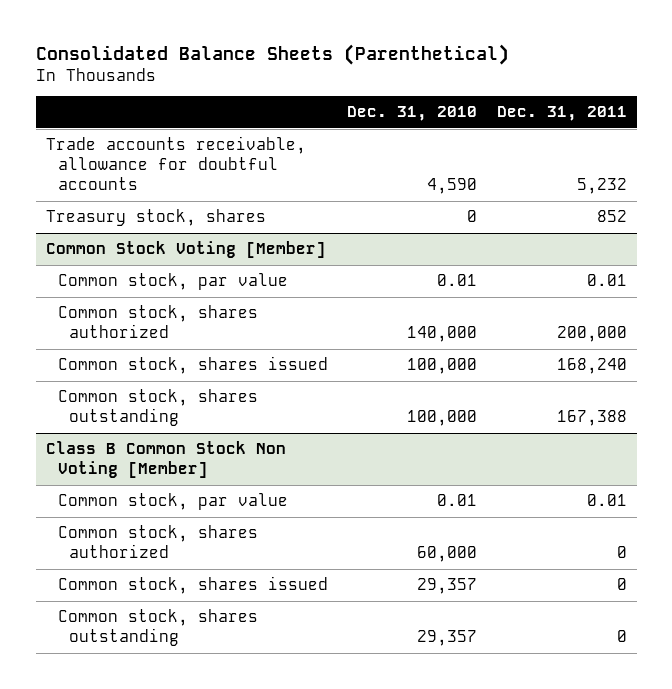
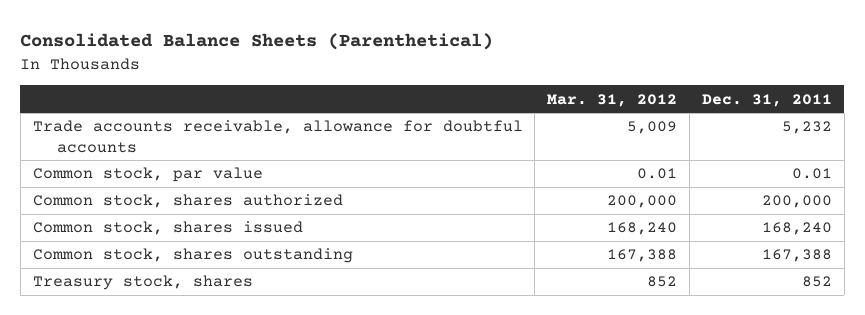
[347,106,478,122] Dec. 31, 2010 -> none
none -> [547,93,678,107] Mar. 31, 2012
[45,241,326,259] Common Stock Voting [Member] -> none
[45,441,286,479] Class B Common Stock Non Voting [Member] -> none
[57,493,288,511] Common stock, par value -> none
[57,525,258,559] Common stock, shares authorized -> none
[57,576,328,595] Common stock, shares issued -> none
[57,609,258,647] Common stock, shares outstanding -> none
[45,209,266,227] Treasury stock, shares -> [32,275,253,291] Treasury stock, shares

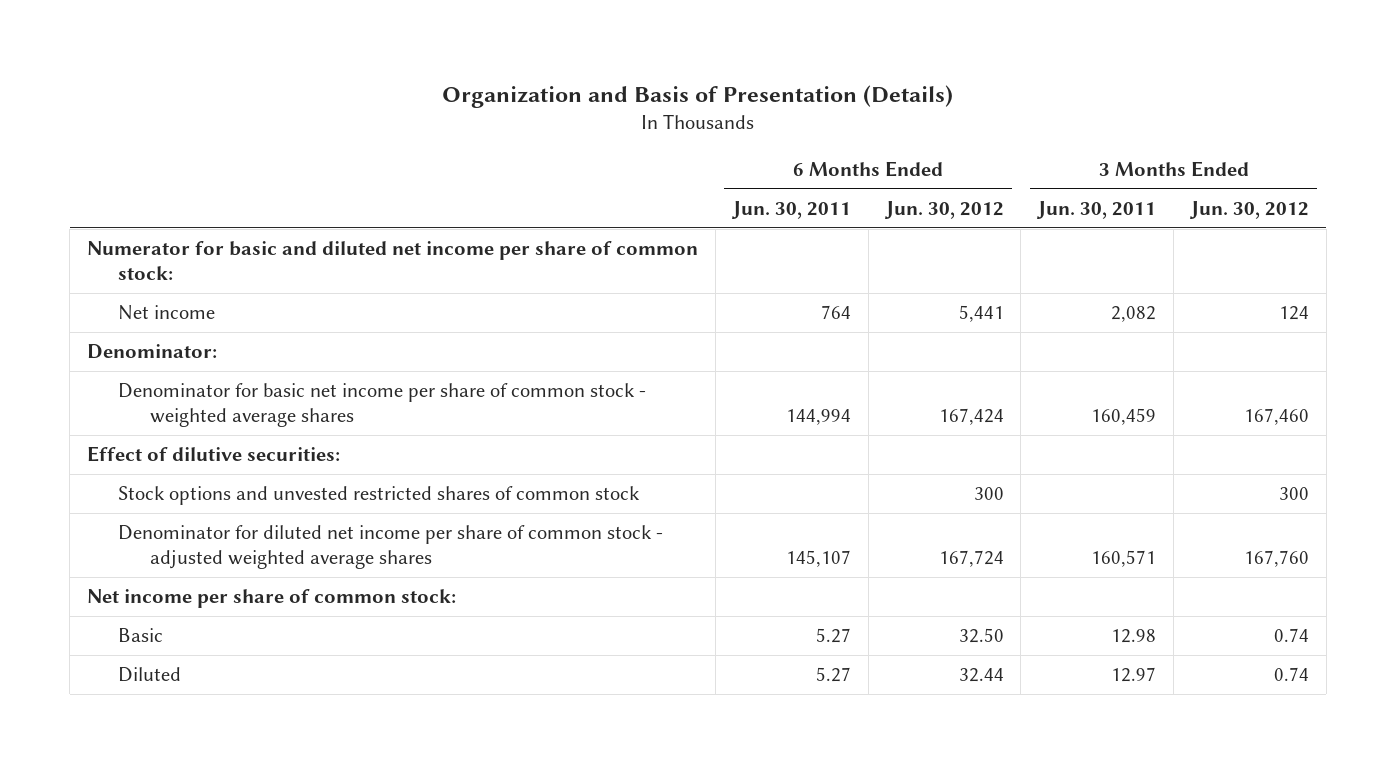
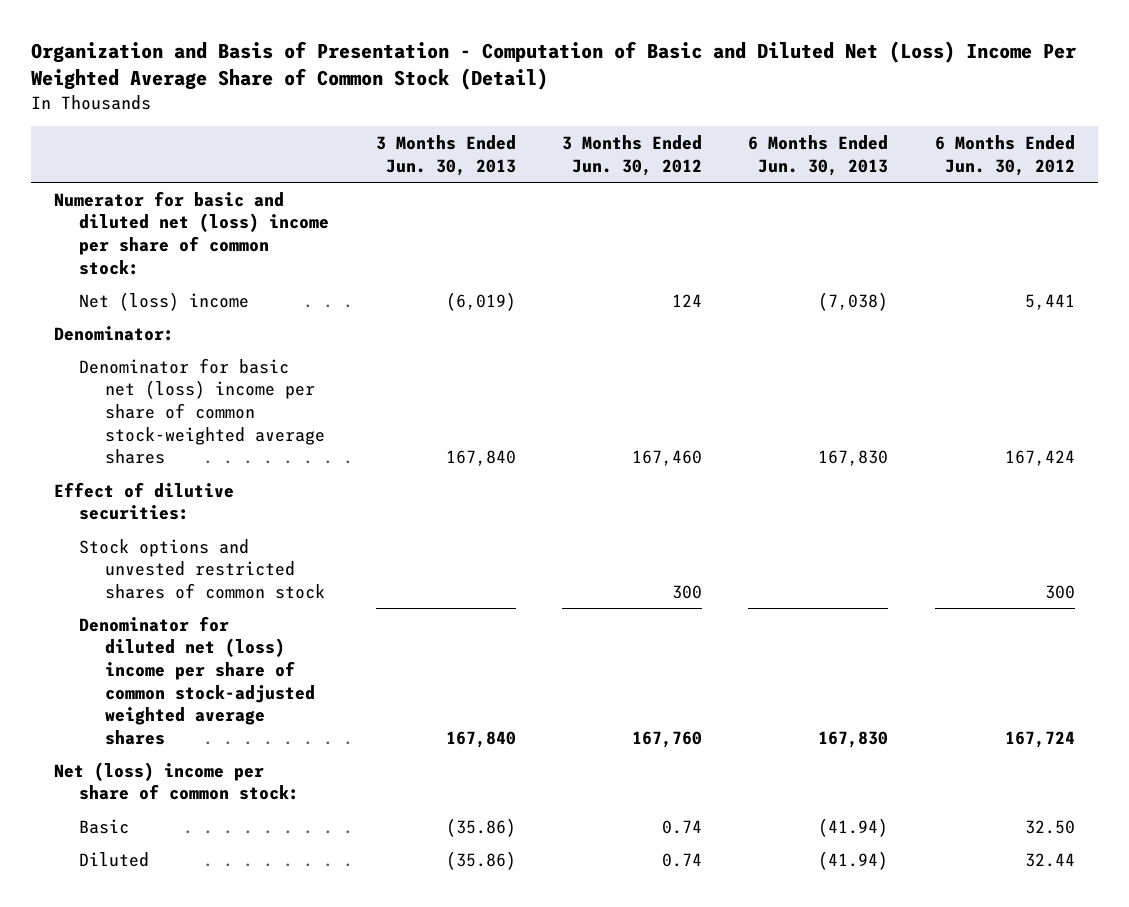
[442,84,954,108] Organization and Basis of Presentation (Details) -> [30,41,1077,91] Organization and Basis of Presentation - Computation of Basic and Diluted Net (Loss) Income Per Weighted Average Share of Common Stock (Detail)
[730,200,851,219] Jun. 30, 2011 -> none
[1036,200,1157,219] Jun. 30, 2011 -> none
none -> [375,135,516,176] 3 Months Ended Jun. 30, 2013
none -> [748,135,889,176] 6 Months Ended Jun. 30, 2013
[87,241,699,280] Numerator for basic and diluted net income per share of common stock: -> [54,190,330,275] Numerator for basic and diluted net (loss) income per share of common stock:
[118,305,216,321] Net income -> [79,291,250,311] Net (loss) income
[118,383,647,427] Denominator for basic net income per share of common stock - weighted average shares -> [79,357,325,465] Denominator for basic net (loss) income per share of common stock-weighted average shares
[118,525,664,569] Denominator for diluted net income per share of common stock - adjusted weighted average shares -> [79,615,315,745] Denominator for diluted net (loss) income per share of common stock-adjusted weighted average shares
[87,589,457,609] Net income per share of common stock: -> [54,761,300,801] Net (loss) income per share of common stock:

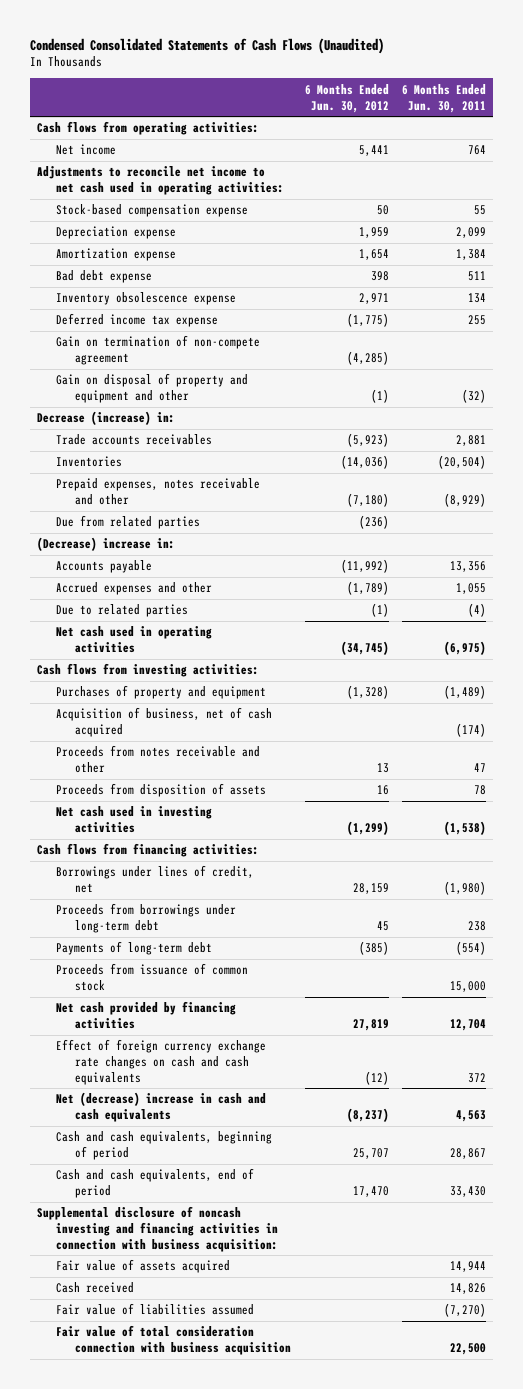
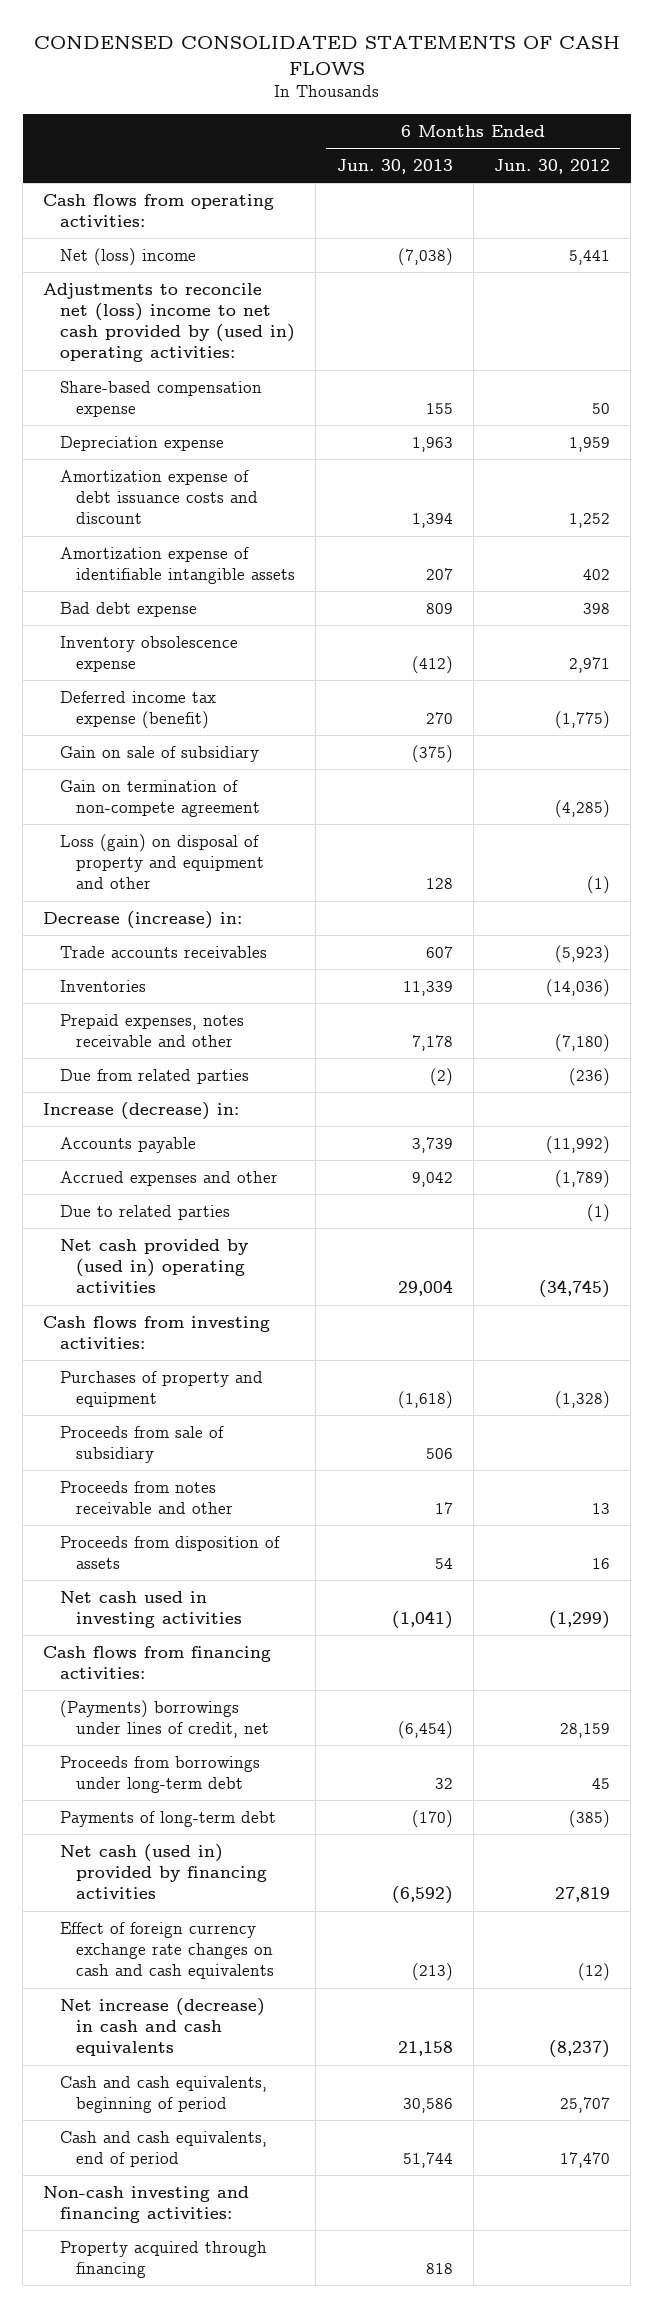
[30,37,385,54] Condensed Consolidated Statements of Cash Flows (Unaudited) -> [33,35,620,75] CONDENSED CONSOLIDATED STATEMENTS OF CASH FLOWS
[402,83,487,113] 6 Months Ended Jun. 30, 2011 -> none
none -> [336,158,453,174] Jun. 30, 2013
[56,144,117,156] Net income -> [59,247,196,266] Net (loss) income
[37,166,285,196] Adjustments to reconcile net income to net cash used in operating activities: -> [43,282,295,363] Adjustments to reconcile net (loss) income to net cash provided by (used in) operating activities:
[56,204,249,218] Stock-based compensation expense -> [59,380,262,418] Share-based compensation expense
[56,248,177,262] Amortization expense -> none
none -> [59,469,259,525] Amortization expense of debt issuance costs and discount
none -> [59,546,296,585] Amortization expense of identifiable intangible assets
[56,313,219,328] Deferred income tax expense -> [59,690,216,730] Deferred income tax expense (benefit)
none -> [59,745,259,762] Gain on sale of subsidiary
[56,373,249,404] Gain on disposal of property and equipment and other -> [59,833,265,890] Loss (gain) on disposal of property and equipment and other
[37,537,176,552] (Decrease) increase in: -> [43,1101,240,1120] Increase (decrease) in:
[56,626,213,654] Net cash used in operating activities -> [59,1238,248,1294] Net cash provided by (used in) operating activities
[56,707,273,738] Acquisition of business, net of cash acquired -> none
none -> [59,1425,224,1464] Proceeds from sale of subsidiary
[56,865,255,894] Borrowings under lines of credit, net -> [59,1699,270,1739] (Payments) borrowings under lines of credit, net
[56,963,249,992] Proceeds from issuance of common stock -> none
[56,1001,237,1030] Net cash provided by financing activities -> [59,1843,268,1900] Net cash (used in) provided by financing activities
[56,1092,267,1123] Net (decrease) increase in cash and cash equivalents -> [59,1997,265,2057] Net increase (decrease) in cash and cash equivalents
[37,1206,279,1252] Supplemental disclosure of noncash investing and financing activities in connection with business acquisition: -> none
[56,1259,231,1274] Fair value of assets acquired -> none
[56,1282,135,1294] Cash received -> none
[56,1303,255,1316] Fair value of liabilities assumed -> none
[56,1325,292,1356] Fair value of total consideration connection with business acquisition -> none
none -> [43,2185,250,2224] Non-cash investing and financing activities:
none -> [59,2240,267,2279] Property acquired through financing

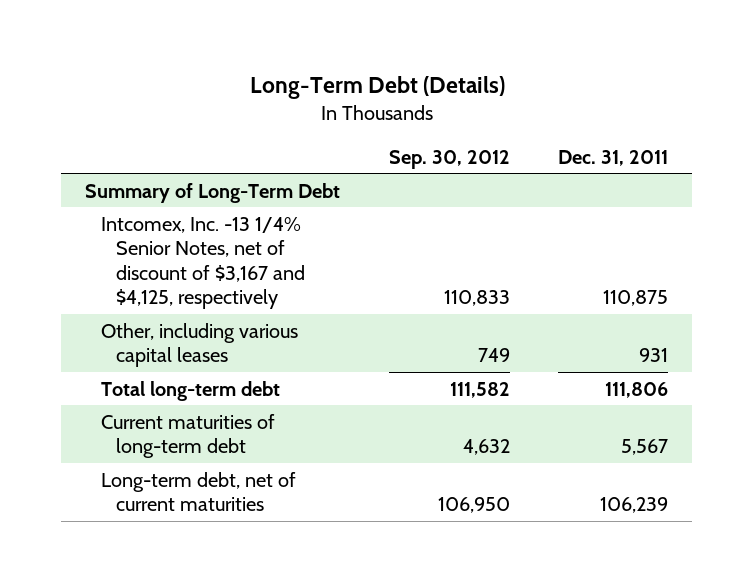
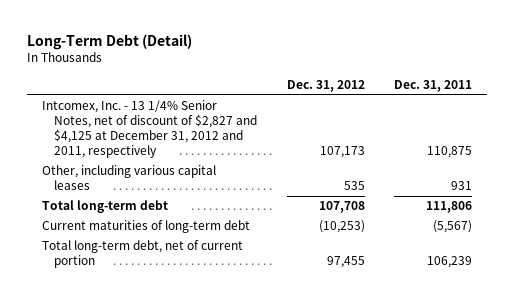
[249,75,505,99] Long-Term Debt (Details) -> [27,34,193,51] Long-Term Debt (Detail)
[388,149,510,169] Sep. 30, 2012 -> none
none -> [286,79,365,92] Dec. 31, 2012
[85,182,341,203] Summary of Long-Term Debt -> none
[100,216,305,310] Intcomex, Inc. -13 1/4% Senior Notes, net of discount of $3,167 and $4,125, respectively -> [42,100,258,158] Intcomex, Inc. - 13 1/4% Senior Notes, net of discount of $2,827 and $4,125 at December 31, 2012 and 2011, respectively
[620,439,668,456] 5,567 -> [433,220,473,234] (5,567)
[100,471,296,512] Long-term debt, net of current maturities -> [42,240,244,269] Total long-term debt, net of current portion

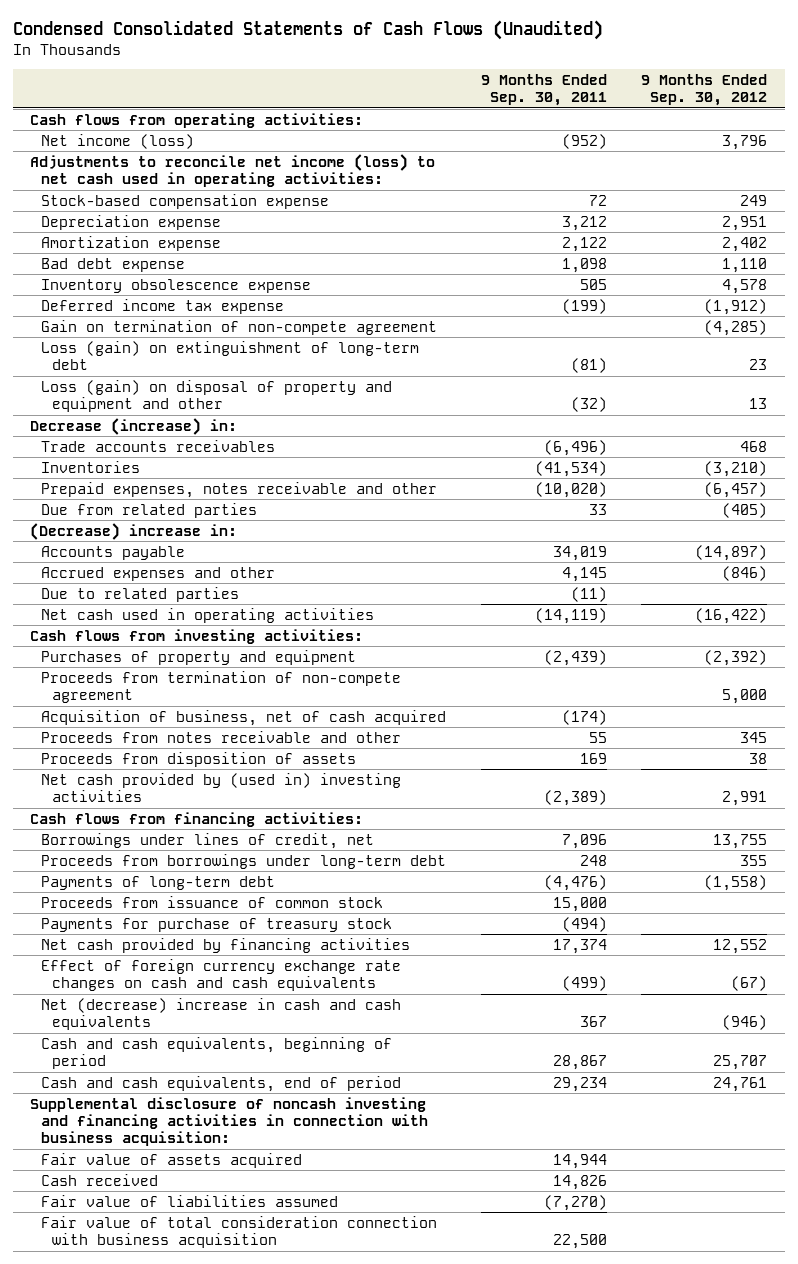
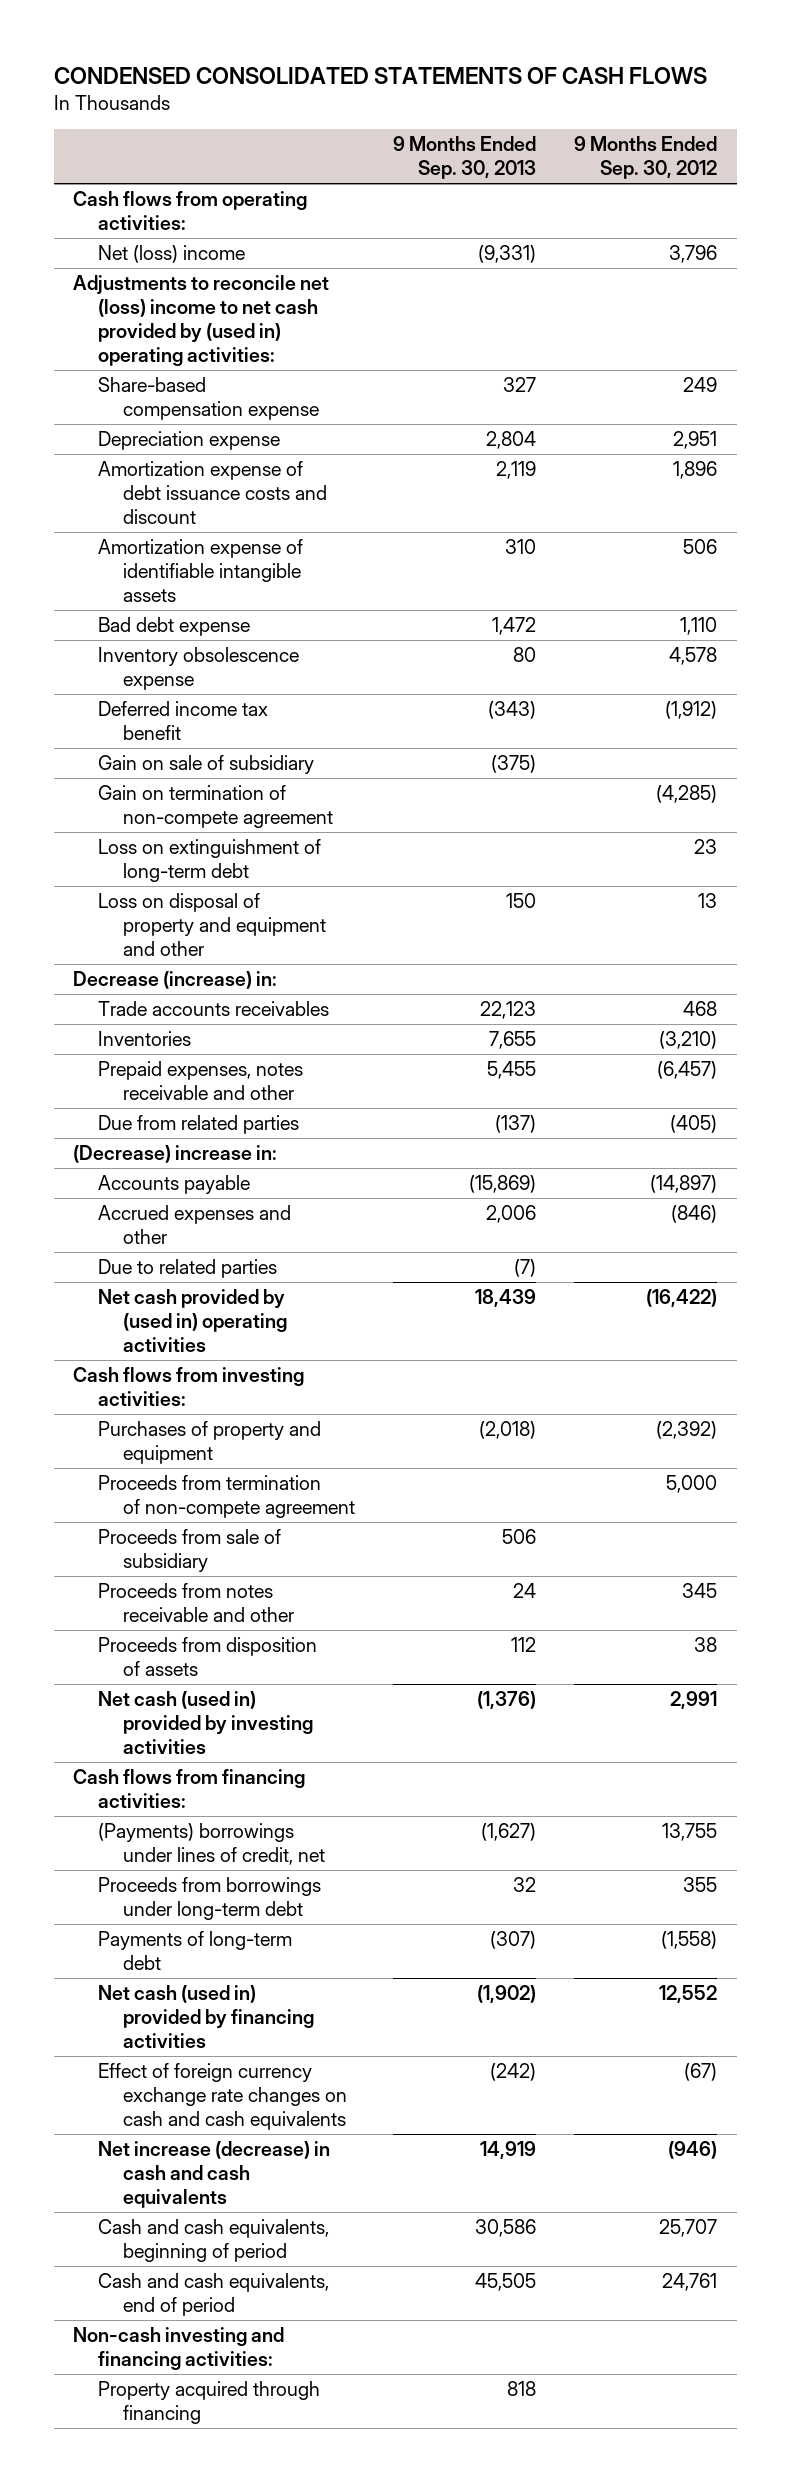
[13,20,604,41] Condensed Consolidated Statements of Cash Flows (Unaudited) -> [53,66,707,84] CONDENSED CONSOLIDATED STATEMENTS OF CASH FLOWS
[480,73,607,107] 9 Months Ended Sep. 30, 2011 -> none
none -> [393,136,537,180] 9 Months Ended Sep. 30, 2013
[41,133,195,149] Net income (loss) -> [97,244,245,263] Net (loss) income
[30,153,436,187] Adjustments to reconcile net income (loss) to net cash used in operating activities: -> [72,274,329,366] Adjustments to reconcile net (loss) income to net cash provided by (used in) operating activities:
[41,193,330,209] Stock-based compensation expense -> [97,376,320,420] Share-based compensation expense
[41,235,222,251] Amortization expense -> none
none -> [97,460,328,524] Amortization expense of debt issuance costs and discount
none -> [97,538,303,602] Amortization expense of identifiable intangible assets
[41,298,285,314] Deferred income tax expense -> [97,700,268,740] Deferred income tax benefit
none -> [97,754,314,774] Gain on sale of subsidiary
[41,340,420,370] Loss (gain) on extinguishment of long-term debt -> [97,838,321,882] Loss on extinguishment of long-term debt
[41,379,393,412] Loss (gain) on disposal of property and equipment and other -> [97,892,327,956] Loss on disposal of property and equipment and other
[41,607,375,623] Net cash used in operating activities -> [97,1288,288,1352] Net cash provided by (used in) operating activities
[41,709,447,726] Acquisition of business, net of cash acquired -> none
none -> [97,1528,281,1572] Proceeds from sale of subsidiary
[41,772,402,802] Net cash provided by (used in) investing activities -> [97,1690,314,1754] Net cash (used in) provided by investing activities
[41,832,375,849] Borrowings under lines of credit, net -> [97,1822,326,1865] (Payments) borrowings under lines of credit, net
[41,895,384,908] Proceeds from issuance of common stock -> none
[41,917,393,932] Payments for purchase of treasury stock -> none
[41,937,411,953] Net cash provided by financing activities -> [97,1984,315,2048] Net cash (used in) provided by financing activities
[41,997,402,1030] Net (decrease) increase in cash and cash equivalents -> [97,2140,330,2208] Net increase (decrease) in cash and cash equivalents
[30,1096,429,1147] Supplemental disclosure of noncash investing and financing activities in connection with business acquisition: -> none
[41,1152,303,1168] Fair value of assets acquired -> none
[41,1173,159,1186] Cash received -> none
[41,1194,339,1207] Fair value of liabilities assumed -> none
[41,1215,438,1248] Fair value of total consideration connection with business acquisition -> none
none -> [72,2326,284,2370] Non-cash investing and financing activities:
none -> [97,2380,320,2424] Property acquired through financing

